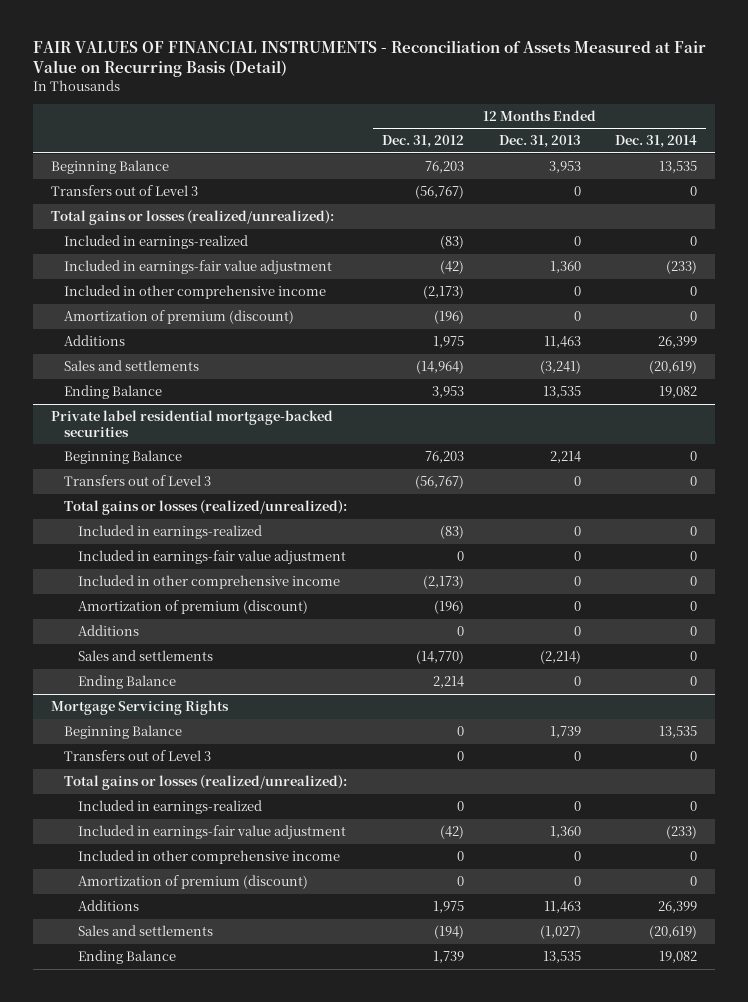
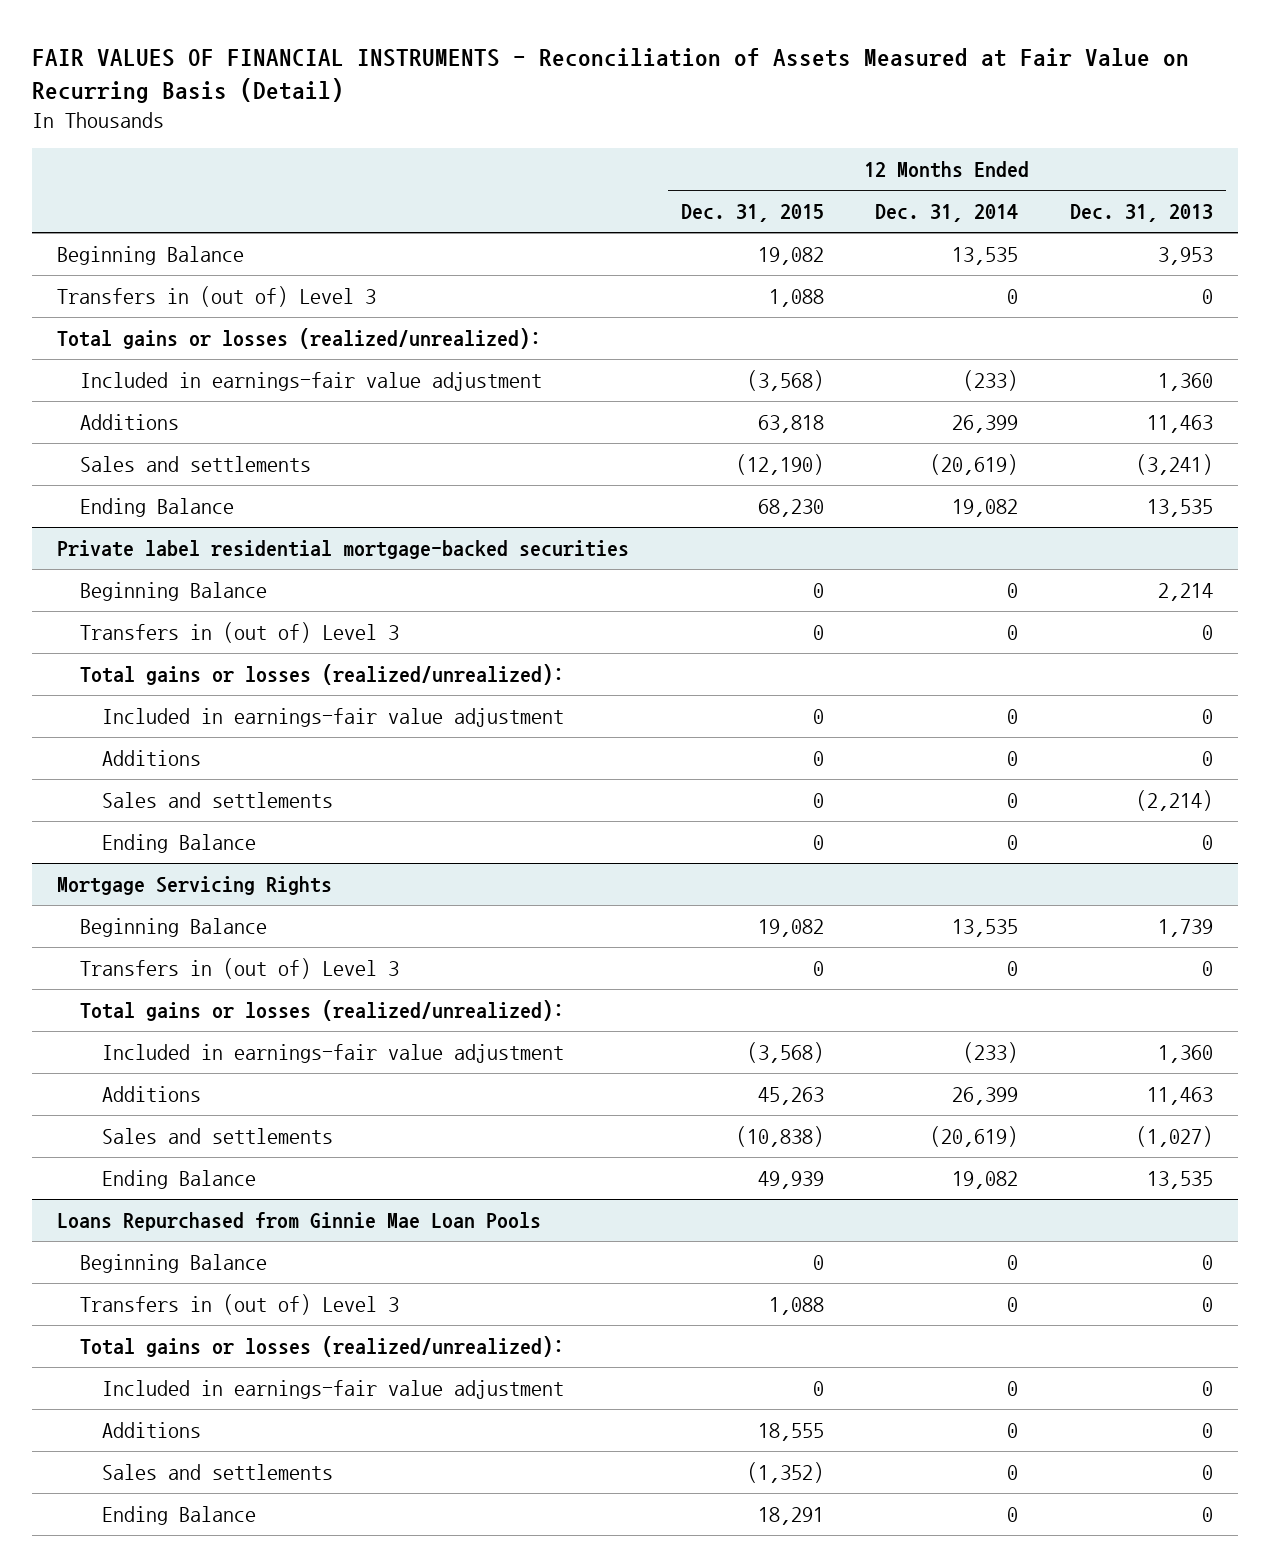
[381,135,464,149] Dec. 31, 2012 -> none
none -> [680,204,824,223] Dec. 31, 2015
[50,184,198,196] Transfers out of Level 3 -> [57,285,377,307] Transfers in (out of) Level 3
[64,234,249,249] Included in earnings-realized -> none
[64,284,327,299] Included in other comprehensive income -> none
[64,309,295,324] Amortization of premium (discount) -> none
[64,474,212,486] Transfers out of Level 3 -> [79,621,399,643] Transfers in (out of) Level 3
[77,524,262,539] Included in earnings-realized -> none
[77,574,340,589] Included in other comprehensive income -> none
[77,599,308,614] Amortization of premium (discount) -> none
[64,749,212,761] Transfers out of Level 3 -> [79,957,399,979] Transfers in (out of) Level 3
[77,799,262,814] Included in earnings-realized -> none
[77,849,340,864] Included in other comprehensive income -> none
[77,874,308,889] Amortization of premium (discount) -> none
none -> [57,1211,542,1231] Loans Repurchased from Ginnie Mae Loan Pools
none -> [79,1253,267,1273] Beginning Balance
none -> [79,1293,399,1315] Transfers in (out of) Level 3
none -> [79,1335,564,1357] Total gains or losses (realized/unrealized):
none -> [101,1379,564,1399] Included in earnings-fair value adjustment
none -> [101,1421,201,1438] Additions
none -> [101,1463,333,1480] Sales and settlements
none -> [101,1505,256,1525] Ending Balance

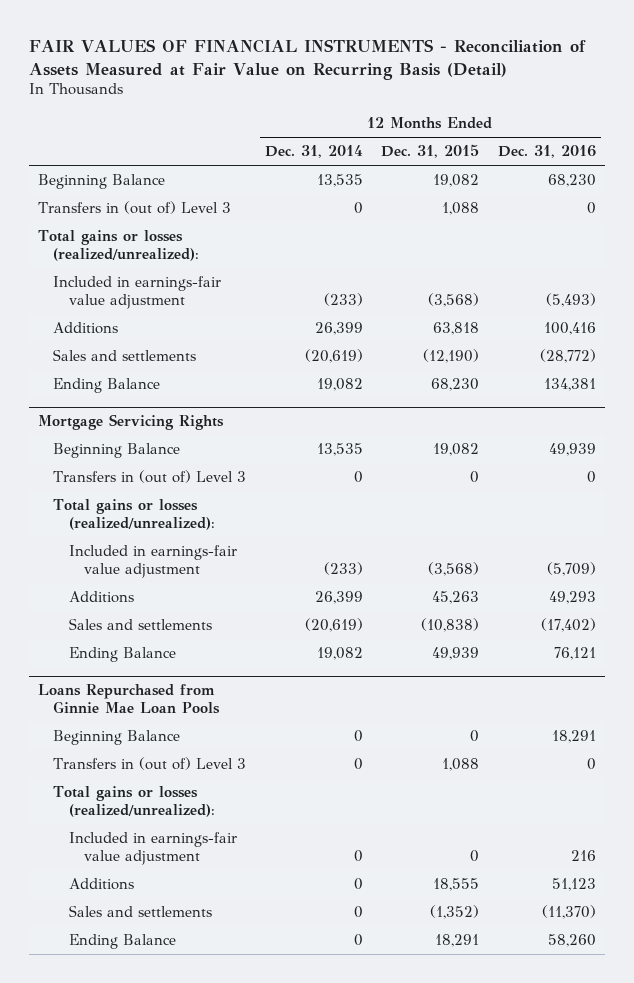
[1069,204,1213,223] Dec. 31, 2013 -> none
none -> [498,145,597,159] Dec. 31, 2016
[57,539,630,559] Private label residential mortgage-backed securities -> none
[79,581,267,601] Beginning Balance -> none
[79,621,399,643] Transfers in (out of) Level 3 -> none
[79,663,564,685] Total gains or losses (realized/unrealized): -> none
[101,707,564,727] Included in earnings-fair value adjustment -> none
[101,749,201,766] Additions -> none
[101,791,333,808] Sales and settlements -> none
[101,833,256,853] Ending Balance -> none

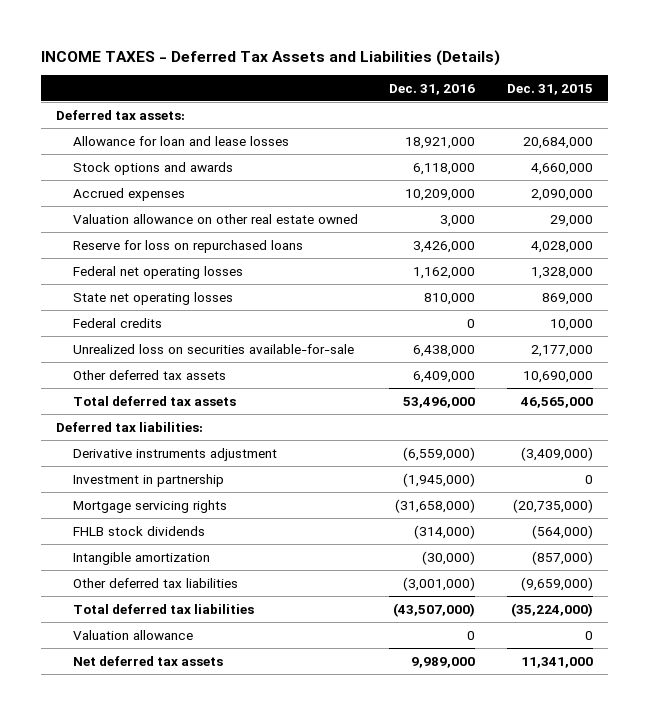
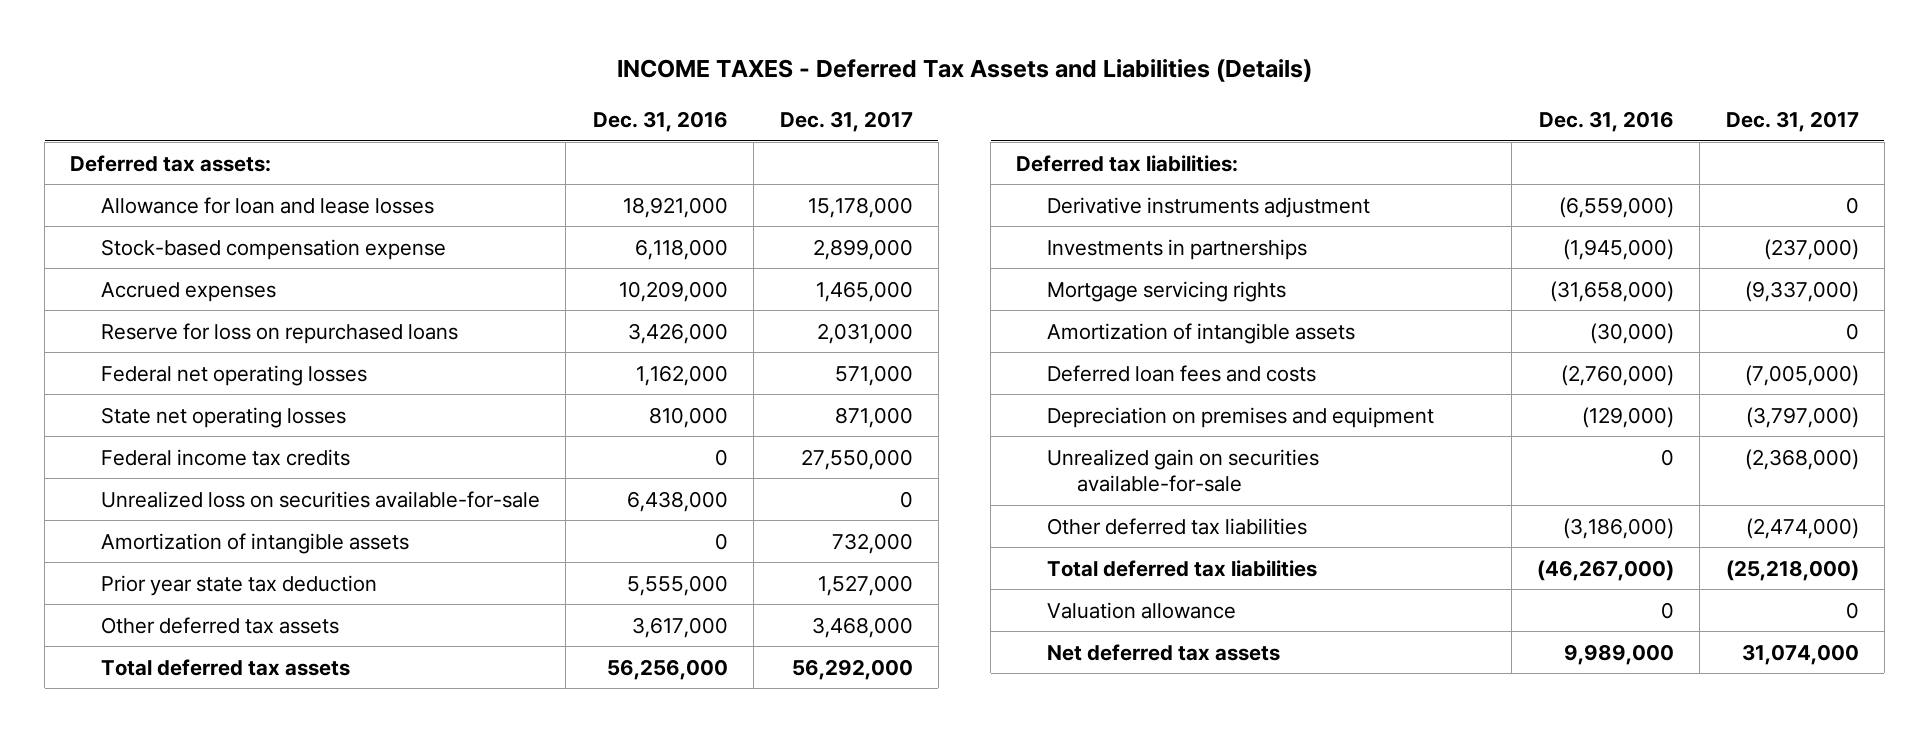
[506,83,593,95] Dec. 31, 2015 -> none
none -> [779,111,913,133] Dec. 31, 2017
[73,161,234,175] Stock options and awards -> [100,238,446,260] Stock-based compensation expense
[73,213,359,224] Valuation allowance on other real estate owned -> none
[73,317,163,328] Federal credits -> [100,448,350,466] Federal income tax credits
none -> [100,532,409,554] Amortization of intangible assets
none -> [100,574,377,596] Prior year state tax deduction
[413,370,476,383] 6,409,000 -> [632,616,729,638] 3,617,000
[403,396,476,408] 53,496,000 -> [607,658,729,680] 56,256,000
[73,473,225,487] Investment in partnership -> [1046,238,1307,260] Investments in partnerships
[73,525,206,536] FHLB stock dividends -> none
[73,551,211,565] Intangible amortization -> [1046,322,1355,344] Amortization of intangible assets
none -> [1046,364,1316,382] Deferred loan fees and costs
none -> [1046,406,1434,428] Depreciation on premises and equipment
none -> [1046,448,1319,493] Unrealized gain on securities available-for-sale
[403,576,476,591] (3,001,000) -> [1563,517,1675,539] (3,186,000)
[393,602,476,617] (43,507,000) -> [1537,559,1675,581] (46,267,000)

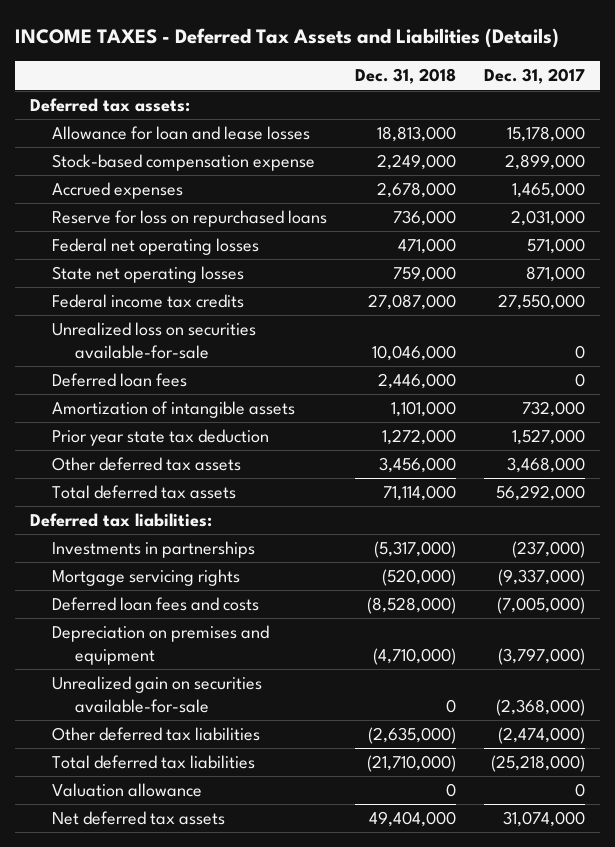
[593,111,729,133] Dec. 31, 2016 -> none
none -> [355,68,457,85] Dec. 31, 2018
none -> [52,373,188,388] Deferred loan fees
[1046,196,1370,218] Derivative instruments adjustment -> none
[1046,322,1355,344] Amortization of intangible assets -> none

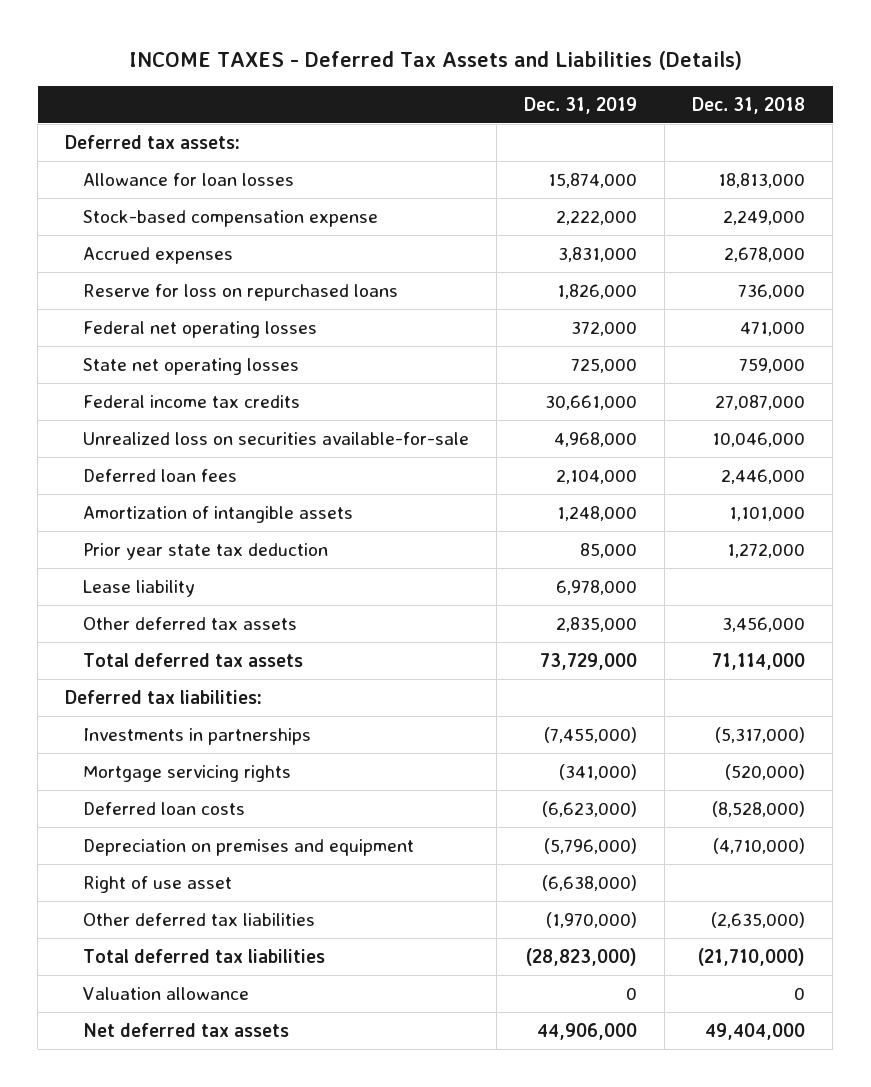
[484,68,586,85] Dec. 31, 2017 -> none
none -> [523,96,637,114] Dec. 31, 2019
[52,126,311,141] Allowance for loan and lease losses -> [82,172,294,186] Allowance for loan losses
none -> [82,579,195,597] Lease liability
[52,597,260,612] Deferred loan fees and costs -> [82,801,245,815] Deferred loan costs
[52,676,263,714] Unrealized gain on securities available-for-sale -> none
none -> [82,875,232,893] Right of use asset

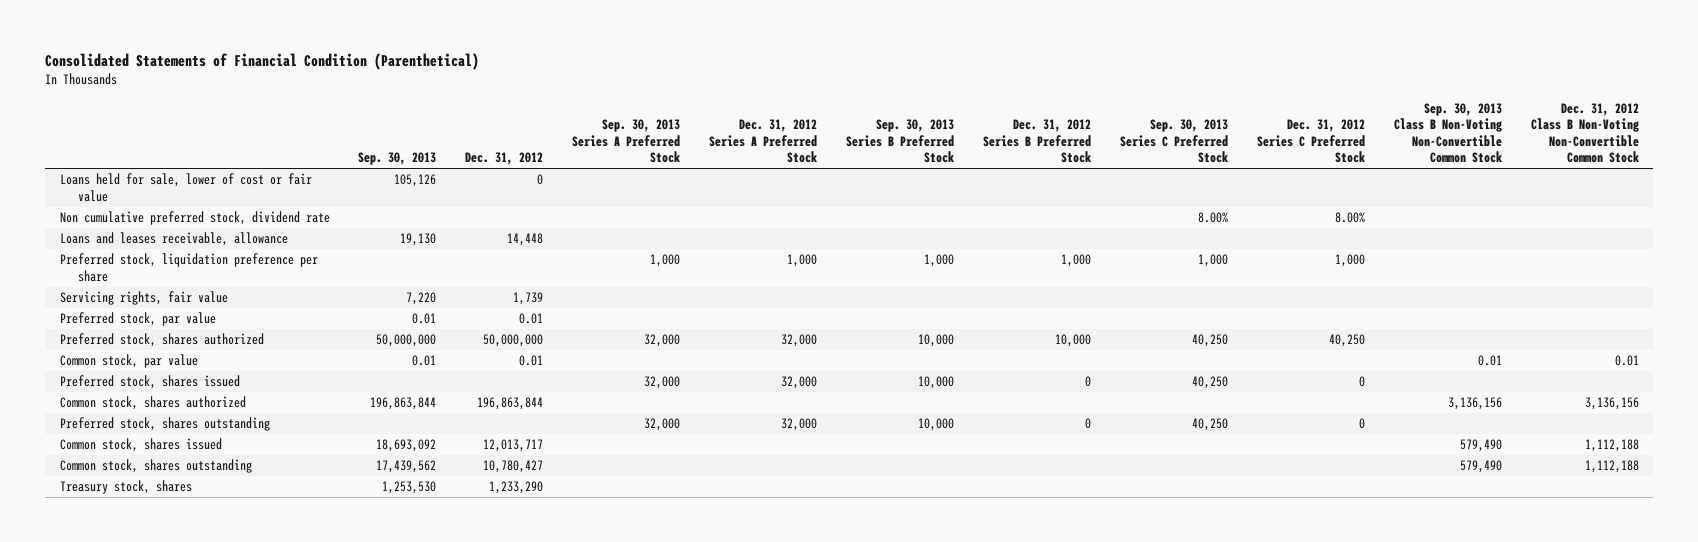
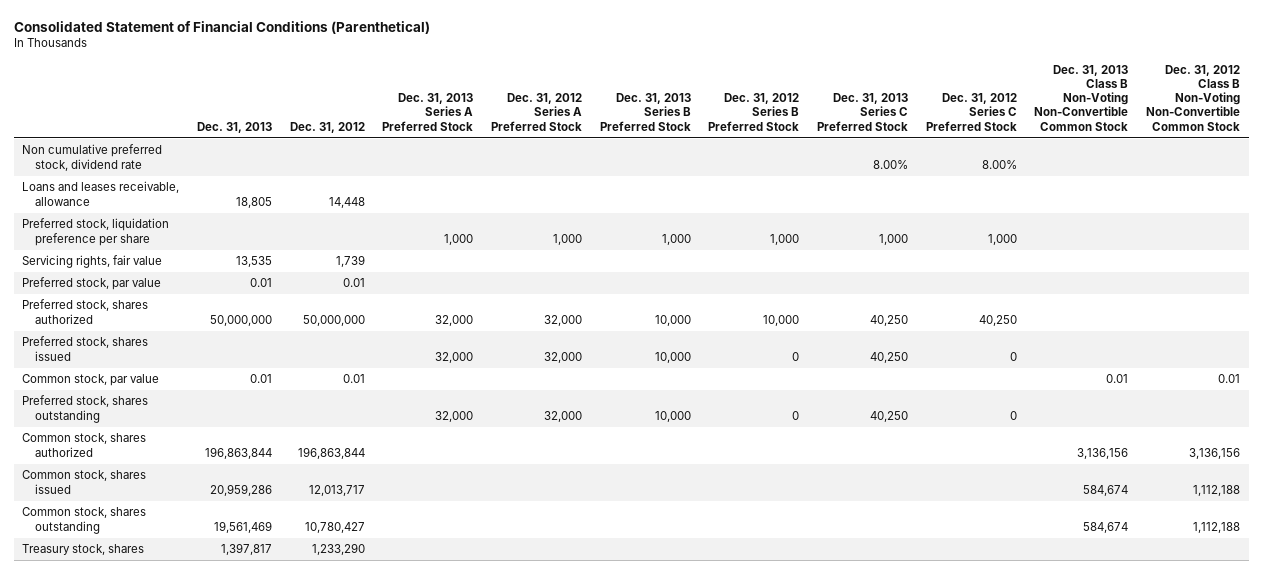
[45,52,480,70] Consolidated Statements of Financial Condition (Parenthetical) -> [13,20,430,34] Consolidated Statement of Financial Conditions (Parenthetical)
[358,152,437,166] Sep. 30, 2013 -> none
[572,119,681,164] Sep. 30, 2013 Series A Preferred Stock -> none
[846,119,955,164] Sep. 30, 2013 Series B Preferred Stock -> none
[1120,119,1229,164] Sep. 30, 2013 Series C Preferred Stock -> none
[1393,102,1502,164] Sep. 30, 2013 Class B Non-Voting Non-Convertible Common Stock -> none
none -> [197,121,273,133] Dec. 31, 2013
none -> [382,93,474,131] Dec. 31, 2013 Series A Preferred Stock
none -> [599,93,691,131] Dec. 31, 2013 Series B Preferred Stock
none -> [817,93,909,131] Dec. 31, 2013 Series C Preferred Stock
none -> [1034,65,1129,131] Dec. 31, 2013 Class B Non-Voting Non-Convertible Common Stock
[59,173,312,202] Loans held for sale, lower of cost or fair value -> none
[59,354,198,369] Common stock, par value -> [22,374,160,387] Common stock, par value
[59,396,246,411] Common stock, shares authorized -> [22,433,147,457] Common stock, shares authorized

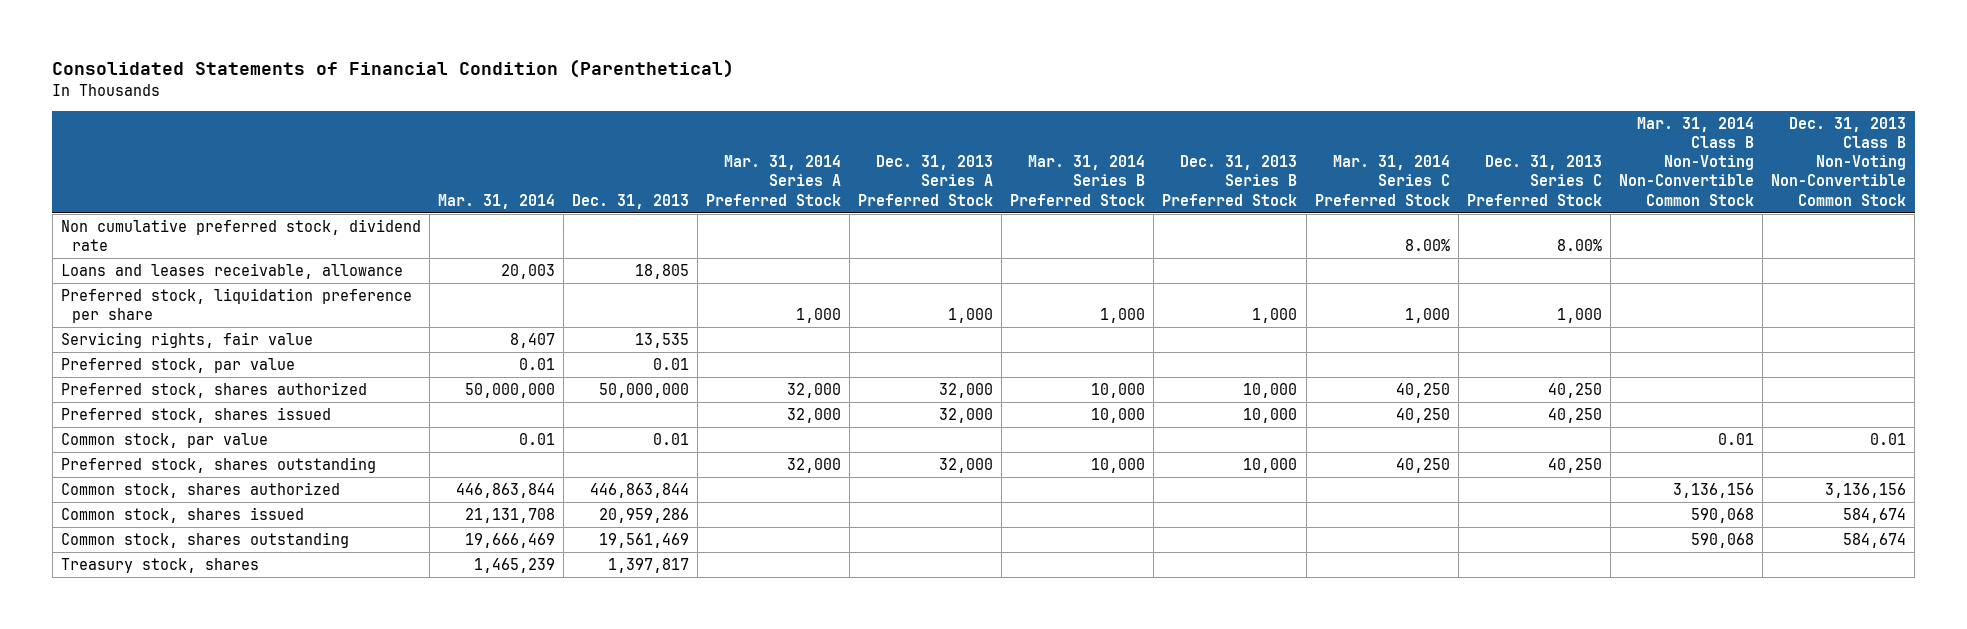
[13,20,430,34] Consolidated Statement of Financial Conditions (Parenthetical) -> [52,59,735,79] Consolidated Statements of Financial Condition (Parenthetical)
[289,121,365,133] Dec. 31, 2012 -> none
[491,93,583,131] Dec. 31, 2012 Series A Preferred Stock -> none
[708,93,800,131] Dec. 31, 2012 Series B Preferred Stock -> none
[925,93,1017,131] Dec. 31, 2012 Series C Preferred Stock -> none
[1146,65,1241,131] Dec. 31, 2012 Class B Non-Voting Non-Convertible Common Stock -> none
none -> [437,193,555,209] Mar. 31, 2014
none -> [706,155,842,206] Mar. 31, 2014 Series A Preferred Stock
none -> [1010,155,1146,206] Mar. 31, 2014 Series B Preferred Stock
none -> [1314,155,1450,206] Mar. 31, 2014 Series C Preferred Stock
none -> [1618,116,1754,206] Mar. 31, 2014 Class B Non-Voting Non-Convertible Common Stock
[205,446,273,459] 196,863,844 -> [589,482,689,498] 446,863,844

